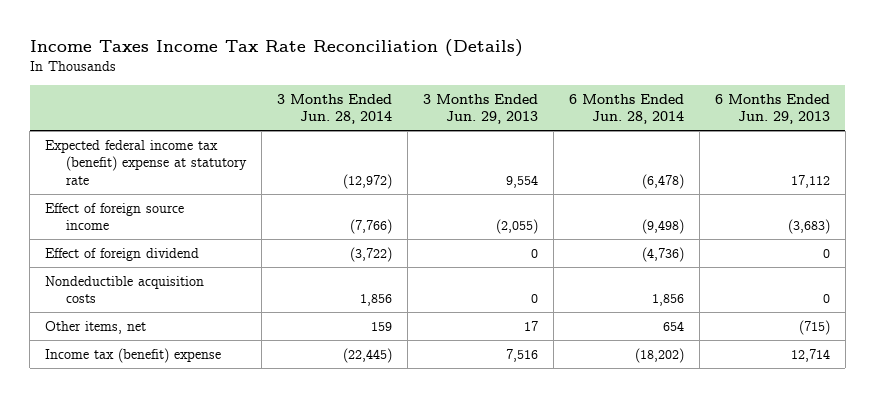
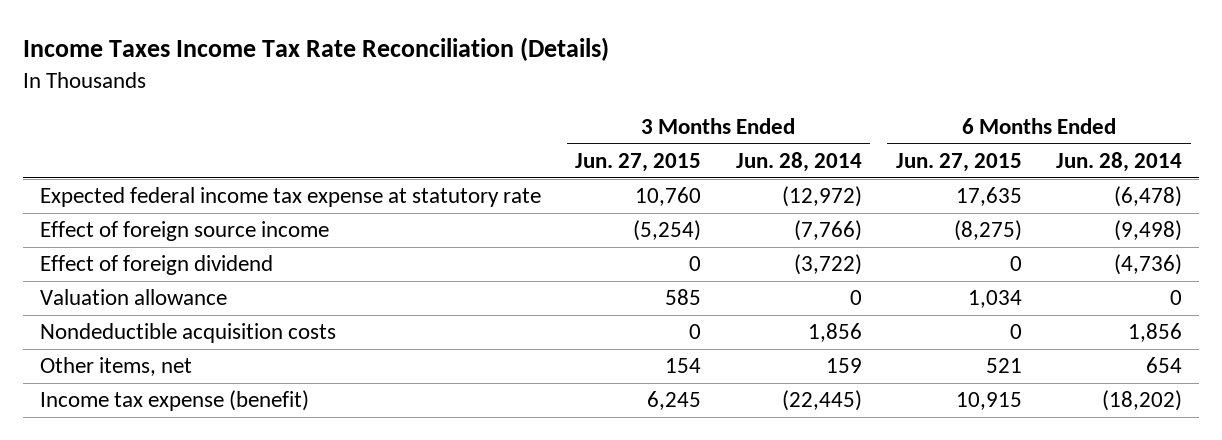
[422,93,538,125] 3 Months Ended Jun. 29, 2013 -> none
[714,93,830,125] 6 Months Ended Jun. 29, 2013 -> none
none -> [575,152,702,172] Jun. 27, 2015
none -> [895,152,1022,172] Jun. 27, 2015
[45,139,247,185] Expected federal income tax (benefit) expense at statutory rate -> [39,187,541,208] Expected federal income tax expense at statutory rate
none -> [39,289,227,306] Valuation allowance
[45,347,222,363] Income tax (benefit) expense -> [39,390,309,412] Income tax expense (benefit)

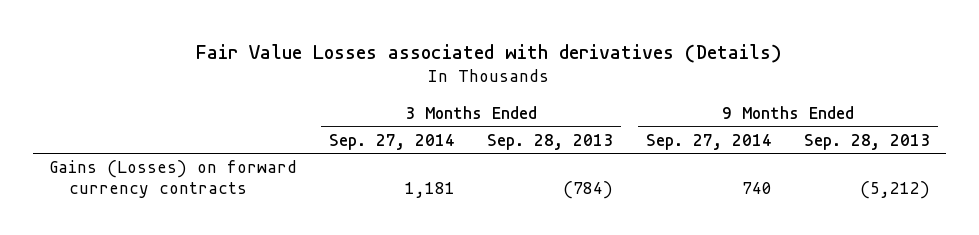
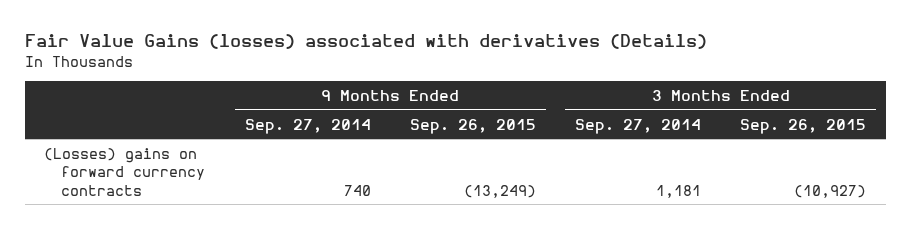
[196,44,783,64] Fair Value Losses associated with derivatives (Details) -> [24,34,707,50] Fair Value Gains (losses) associated with derivatives (Details)
[487,133,614,150] Sep. 28, 2013 -> none
[803,133,930,150] Sep. 28, 2013 -> none
none -> [409,118,536,134] Sep. 26, 2015
none -> [740,118,867,134] Sep. 26, 2015
[48,160,297,199] Gains (Losses) on forward currency contracts -> [44,147,206,196] (Losses) gains on forward currency contracts

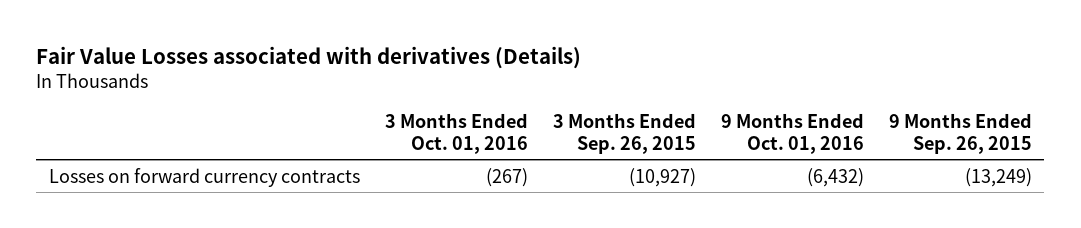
[24,34,707,50] Fair Value Gains (losses) associated with derivatives (Details) -> [36,46,582,70] Fair Value Losses associated with derivatives (Details)
[244,118,371,134] Sep. 27, 2014 -> none
[574,118,701,134] Sep. 27, 2014 -> none
none -> [384,113,528,154] 3 Months Ended Oct. 01, 2016
none -> [720,113,864,154] 9 Months Ended Oct. 01, 2016
[44,147,206,196] (Losses) gains on forward currency contracts -> [48,167,360,187] Losses on forward currency contracts

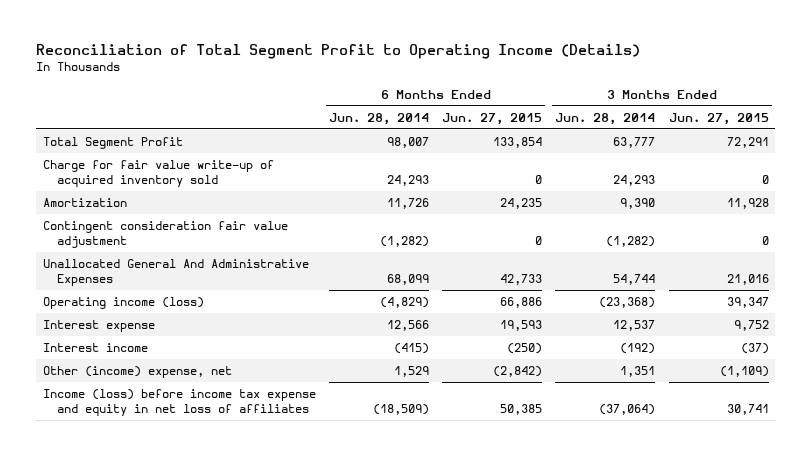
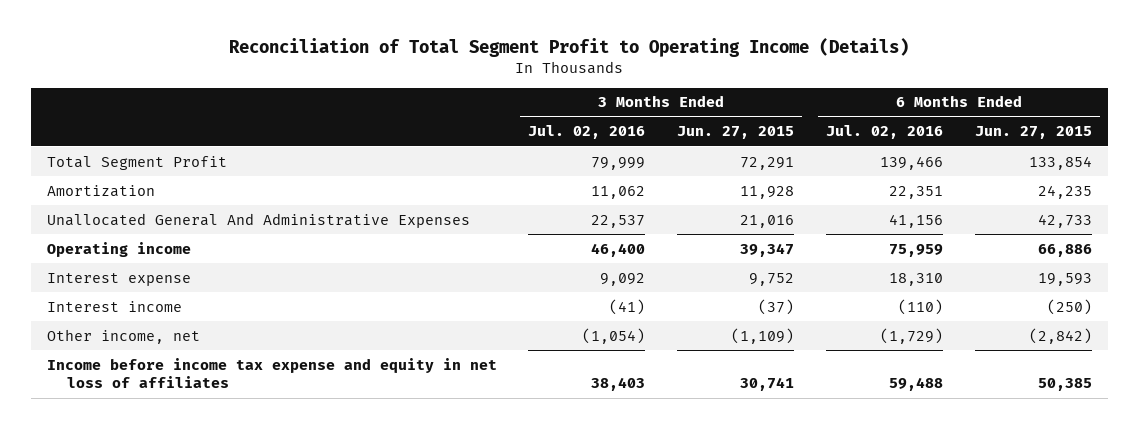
[329,112,430,125] Jun. 28, 2014 -> none
[555,112,656,125] Jun. 28, 2014 -> none
none -> [528,125,646,140] Jul. 02, 2016
none -> [826,125,944,140] Jul. 02, 2016
[42,159,274,188] Charge for fair value write-up of acquired inventory sold -> none
[42,220,288,249] Contingent consideration fair value adjustment -> none
[42,296,204,309] Operating income (loss) -> [46,241,191,257] Operating income
[42,365,232,378] Other (income) expense, net -> [46,328,200,344] Other income, net
[42,388,316,417] Income (loss) before income tax expense and equity in net loss of affiliates -> [46,357,497,389] Income before income tax expense and equity in net loss of affiliates

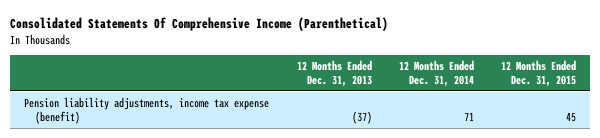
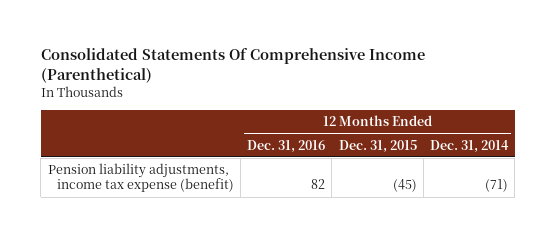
[296,59,372,88] 12 Months Ended Dec. 31, 2013 -> none
none -> [247,139,326,153] Dec. 31, 2016
[463,112,474,122] 71 -> [484,179,508,193] (71)
[566,112,577,123] 45 -> [392,179,417,193] (45)

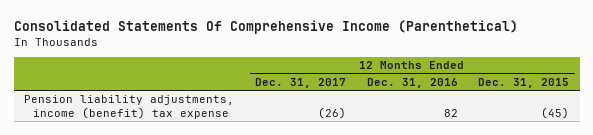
[429,139,509,153] Dec. 31, 2014 -> none
none -> [254,77,346,88] Dec. 31, 2017
[47,163,234,193] Pension liability adjustments, income tax expense (benefit) -> [24,95,235,119] Pension liability adjustments, income (benefit) tax expense

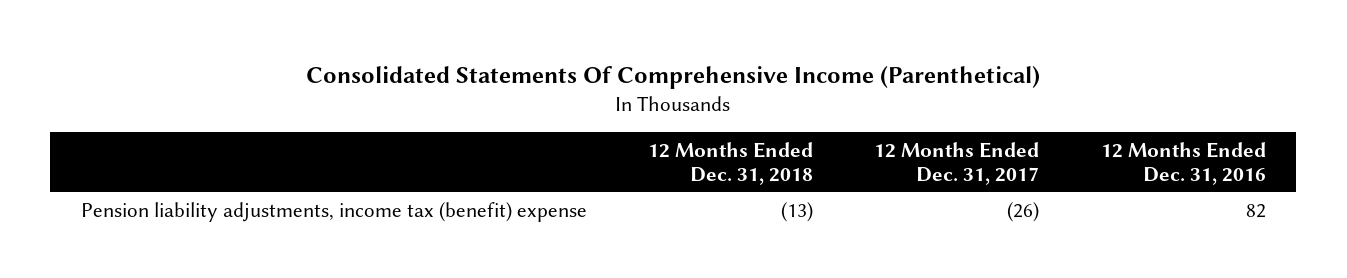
[478,77,570,88] Dec. 31, 2015 -> none
none -> [648,141,814,186] 12 Months Ended Dec. 31, 2018
[24,95,235,119] Pension liability adjustments, income (benefit) tax expense -> [80,202,587,223] Pension liability adjustments, income tax (benefit) expense

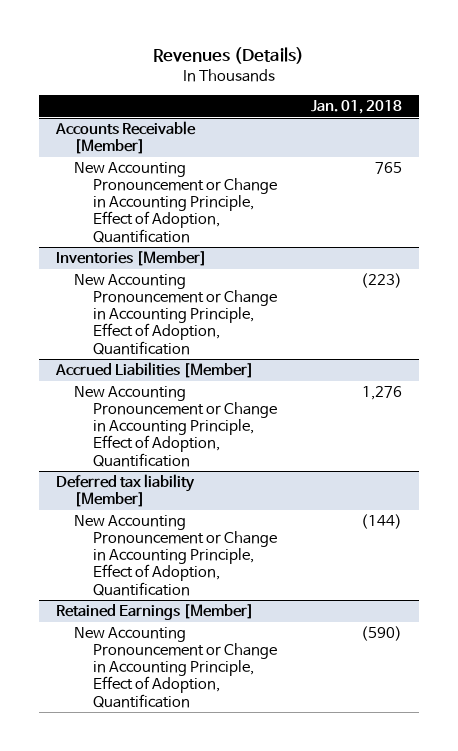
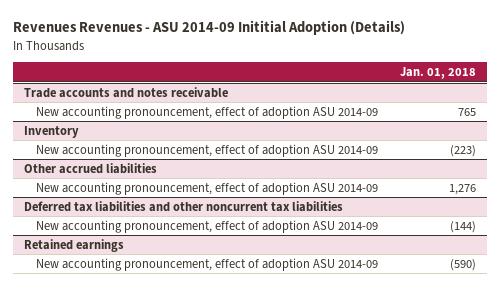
[153,47,305,65] Revenues (Details) -> [12,20,405,36] Revenues Revenues - ASU 2014-09 Inititial Adoption (Details)
[54,121,196,155] Accounts Receivable [Member] -> [23,86,228,98] Trade accounts and notes receivable
[74,162,277,243] New Accounting Pronouncement or Change in Accounting Principle, Effect of Adoption, Quantification -> [35,105,378,119] New accounting pronouncement, effect of adoption ASU 2014-09
[55,251,207,267] Inventories [Member] -> [23,125,79,138] Inventory
[74,274,277,355] New Accounting Pronouncement or Change in Accounting Principle, Effect of Adoption, Quantification -> [35,143,378,157] New accounting pronouncement, effect of adoption ASU 2014-09
[54,362,254,379] Accrued Liabilities [Member] -> [23,162,157,174] Other accrued liabilities
[74,386,277,467] New Accounting Pronouncement or Change in Accounting Principle, Effect of Adoption, Quantification -> [35,181,378,195] New accounting pronouncement, effect of adoption ASU 2014-09
[55,474,195,508] Deferred tax liability [Member] -> [23,200,343,212] Deferred tax liabilities and other noncurrent tax liabilities
[74,515,277,596] New Accounting Pronouncement or Change in Accounting Principle, Effect of Adoption, Quantification -> [35,219,378,233] New accounting pronouncement, effect of adoption ASU 2014-09
[55,604,254,621] Retained Earnings [Member] -> [23,238,124,252] Retained earnings
[74,627,277,708] New Accounting Pronouncement or Change in Accounting Principle, Effect of Adoption, Quantification -> [35,257,378,271] New accounting pronouncement, effect of adoption ASU 2014-09

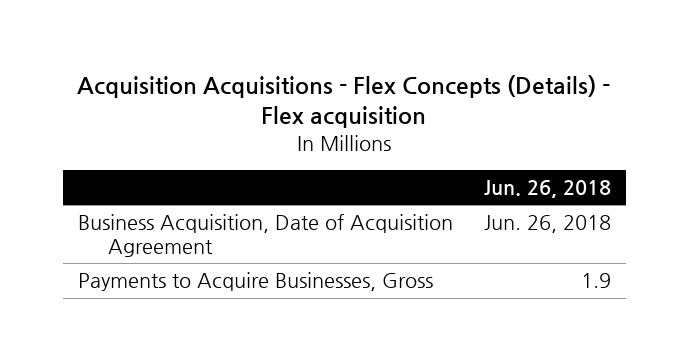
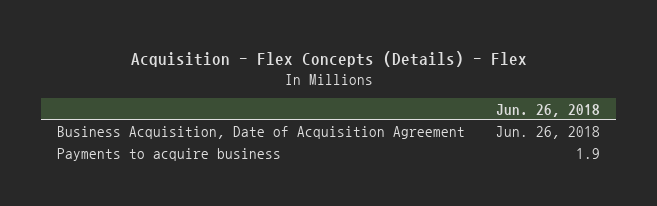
[77,75,611,129] Acquisition Acquisitions - Flex Concepts (Details) - Flex acquisition -> [130,50,527,67] Acquisition - Flex Concepts (Details) - Flex
[77,272,433,292] Payments to Acquire Businesses, Gross -> [56,148,281,162] Payments to acquire business

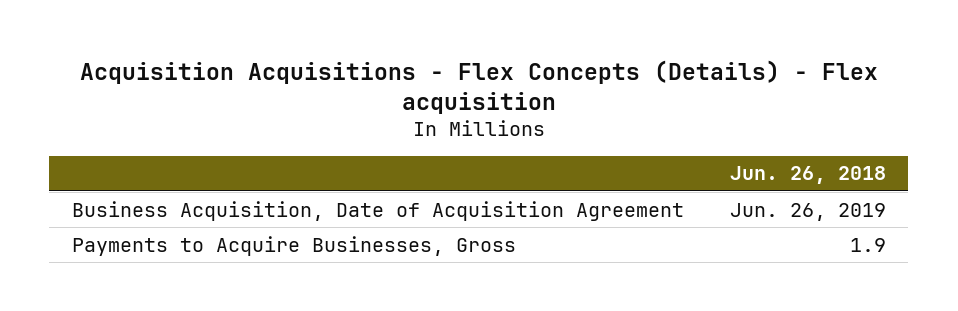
[130,50,527,67] Acquisition - Flex Concepts (Details) - Flex -> [79,59,878,114] Acquisition Acquisitions - Flex Concepts (Details) - Flex acquisition
[496,126,601,140] Jun. 26, 2018 -> [729,202,886,221] Jun. 26, 2019
[56,148,281,162] Payments to acquire business -> [71,235,516,256] Payments to Acquire Businesses, Gross

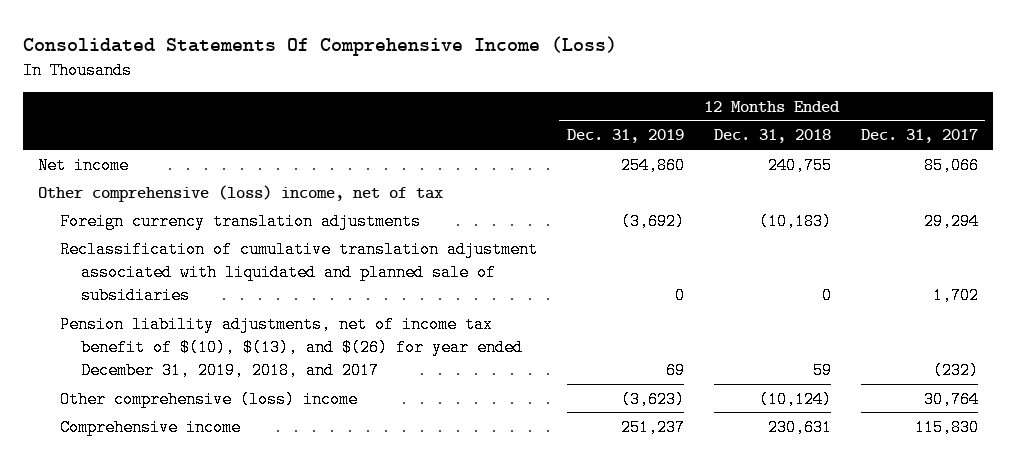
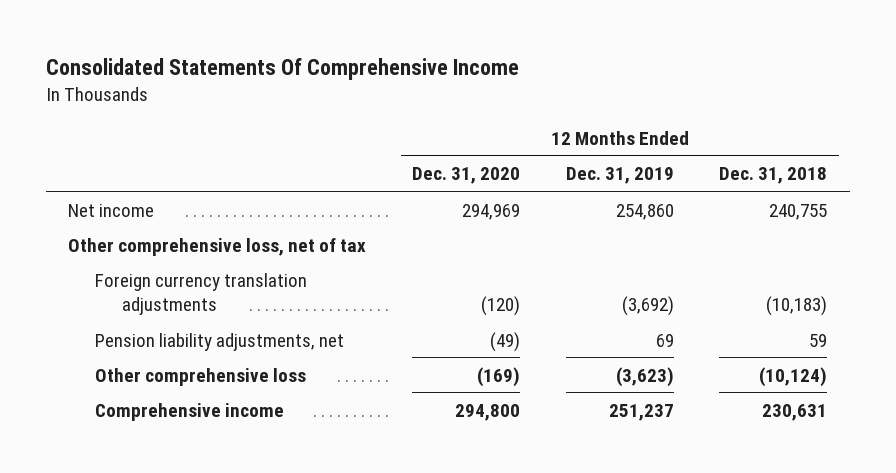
[23,35,618,56] Consolidated Statements Of Comprehensive Income (Loss) -> [45,58,519,81] Consolidated Statements Of Comprehensive Income
[860,129,978,144] Dec. 31, 2017 -> none
none -> [412,167,521,185] Dec. 31, 2020
[38,184,444,202] Other comprehensive (loss) income, net of tax -> [68,237,367,256] Other comprehensive loss, net of tax
[59,240,538,304] Reclassification of cumulative translation adjustment associated with liquidated and planned sale of subsidiaries -> none
[59,315,524,379] Pension liability adjustments, net of income tax benefit of $(10), $(13), and $(26) for year ended December 31, 2019, 2018, and 2017 -> [95,332,345,351] Pension liability adjustments, net
[59,390,358,408] Other comprehensive (loss) income -> [95,367,307,386] Other comprehensive loss

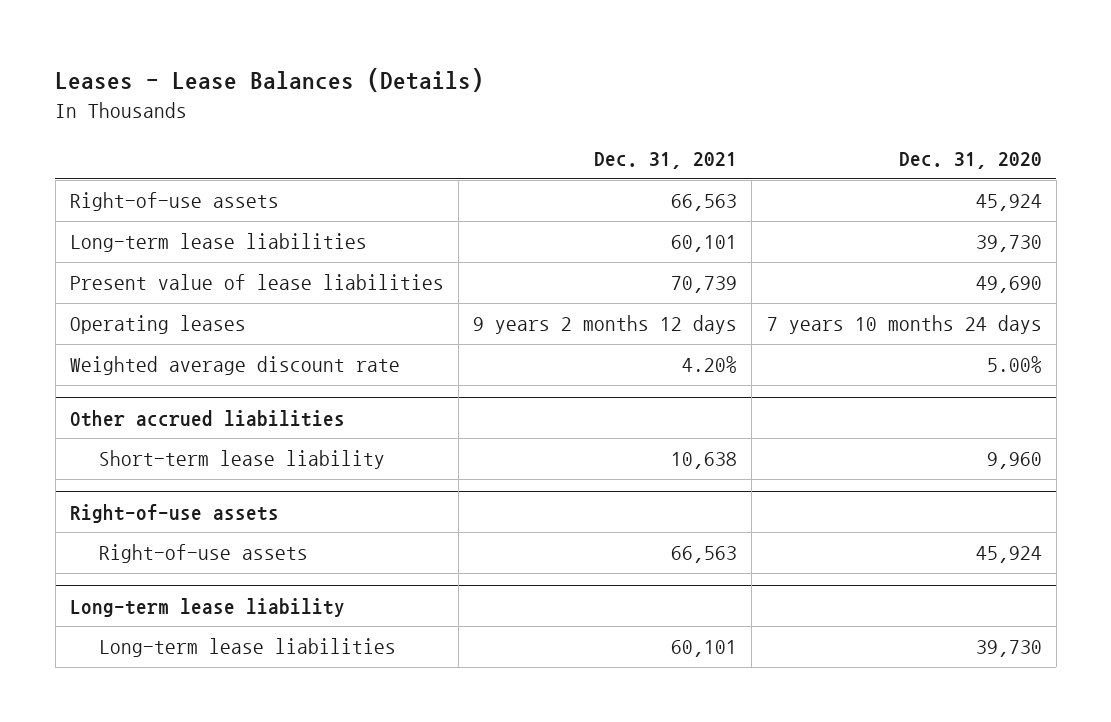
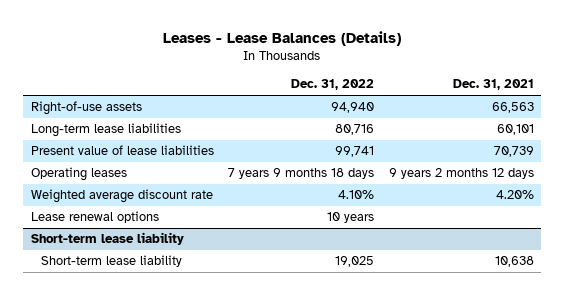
[898,152,1042,170] Dec. 31, 2020 -> none
none -> [291,79,375,91] Dec. 31, 2022
none -> [30,211,159,224] Lease renewal options
[69,409,345,427] Other accrued liabilities -> [30,232,184,246] Short-term lease liability
[69,503,279,523] Right-of-use assets -> none
[98,544,308,564] Right-of-use assets -> none
[69,597,345,617] Long-term lease liability -> none
[98,638,396,658] Long-term lease liabilities -> none

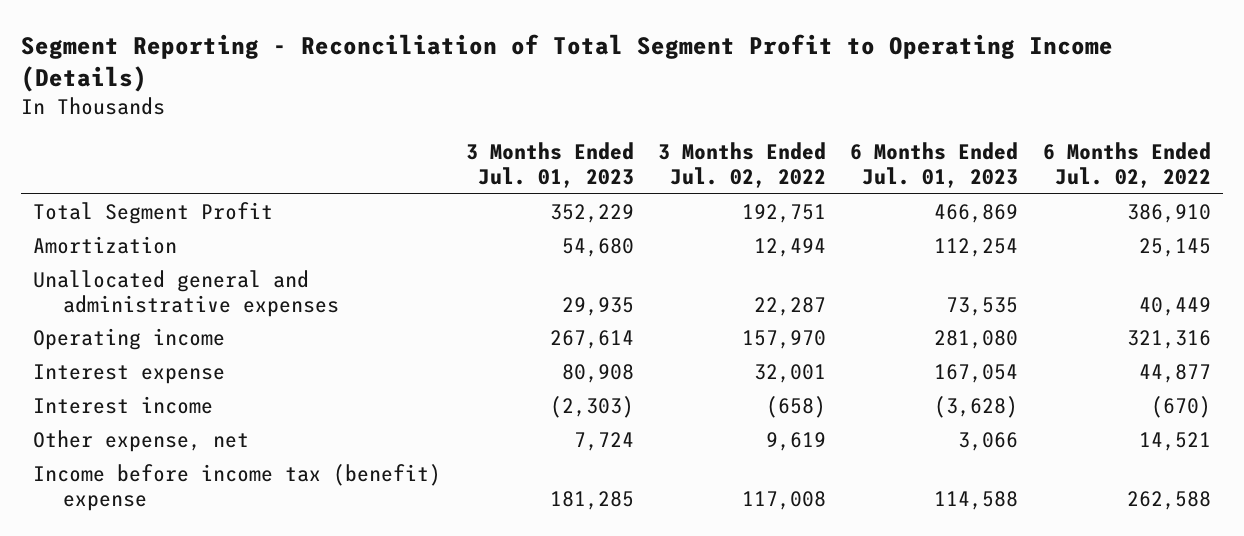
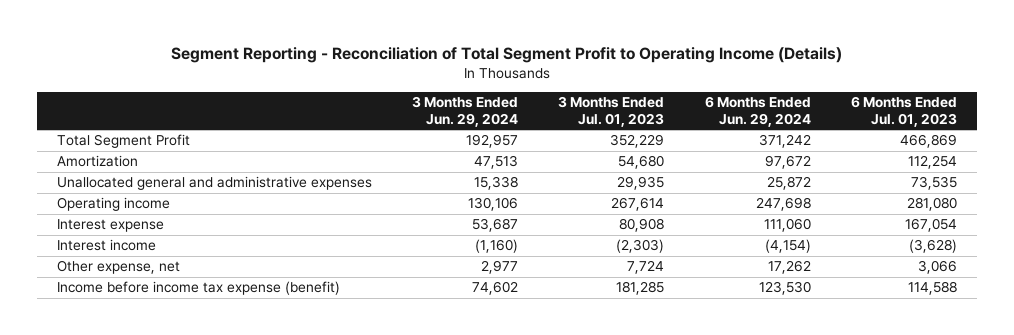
[658,142,827,189] 3 Months Ended Jul. 02, 2022 -> none
[1042,142,1211,189] 6 Months Ended Jul. 02, 2022 -> none
none -> [412,96,519,127] 3 Months Ended Jun. 29, 2024
none -> [704,96,811,127] 6 Months Ended Jun. 29, 2024
[33,464,442,511] Income before income tax (benefit) expense -> [57,281,341,296] Income before income tax expense (benefit)

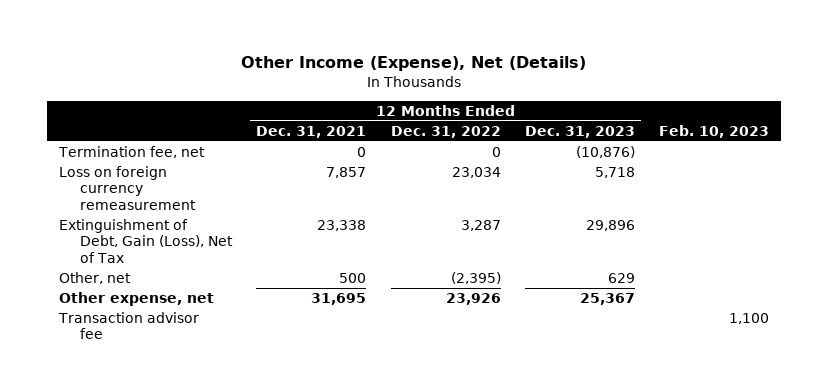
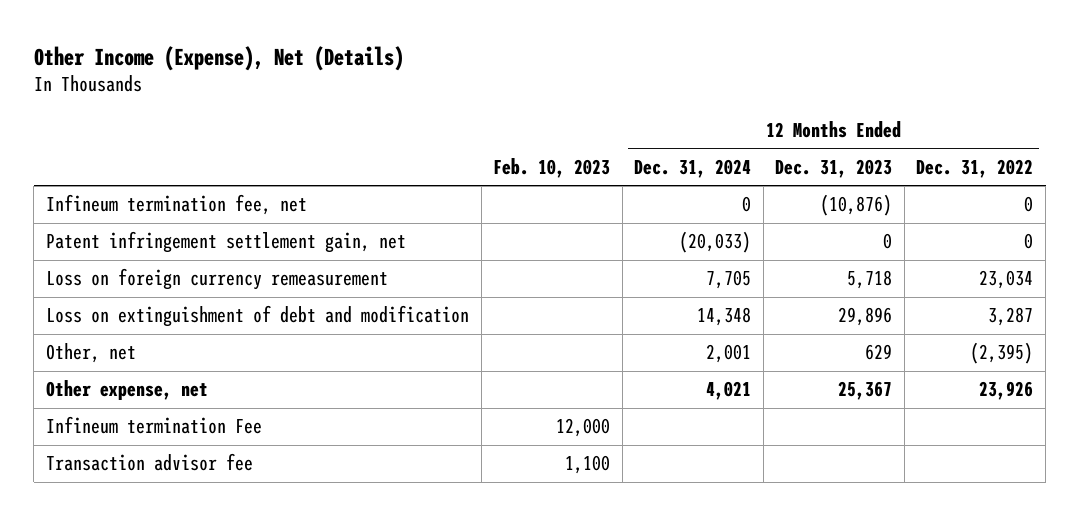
[256,125,367,138] Dec. 31, 2021 -> none
none -> [634,158,752,178] Dec. 31, 2024
[58,146,206,159] Termination fee, net -> [45,194,307,216] Infineum termination fee, net
none -> [45,231,406,254] Patent infringement settlement gain, net
[59,219,234,263] Extinguishment of Debt, Gain (Loss), Net of Tax -> [45,305,469,328] Loss on extinguishment of debt and modification
none -> [45,416,262,435] Infineum termination Fee

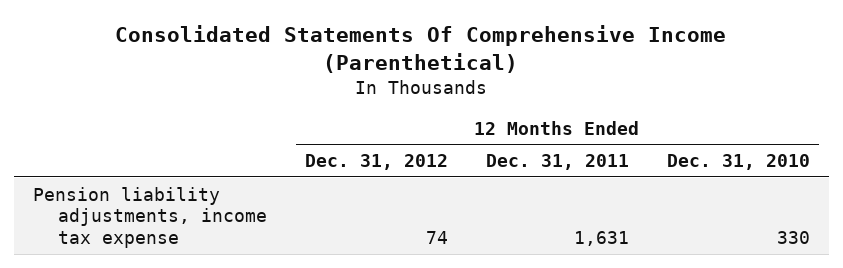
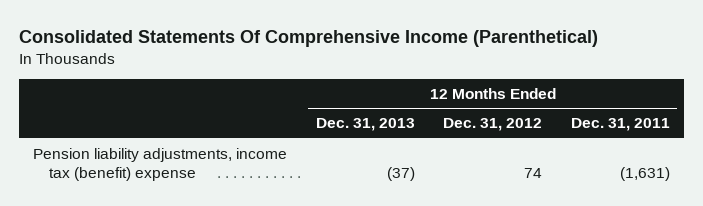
[666,154,810,171] Dec. 31, 2010 -> none
none -> [315,118,415,132] Dec. 31, 2013
[33,186,268,249] Pension liability adjustments, income tax expense -> [33,147,288,181] Pension liability adjustments, income tax (benefit) expense
[573,231,629,247] 1,631 -> [619,166,670,181] (1,631)

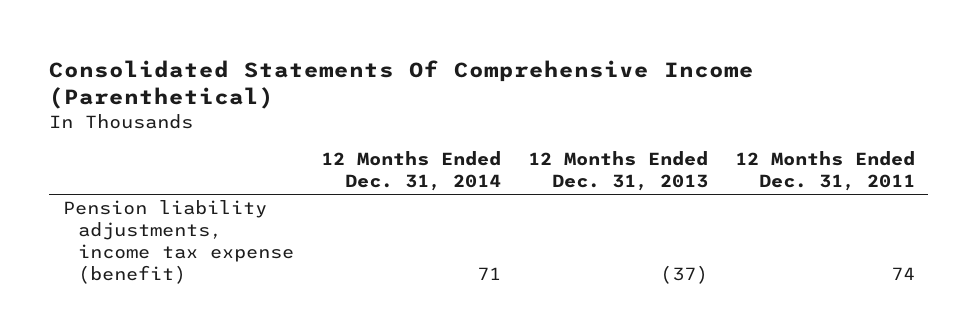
[443,118,543,132] Dec. 31, 2012 -> none
none -> [320,151,501,192] 12 Months Ended Dec. 31, 2014
[33,147,288,181] Pension liability adjustments, income tax (benefit) expense -> [62,200,294,284] Pension liability adjustments, income tax expense (benefit)
[619,166,670,181] (1,631) -> [890,266,915,280] 74

